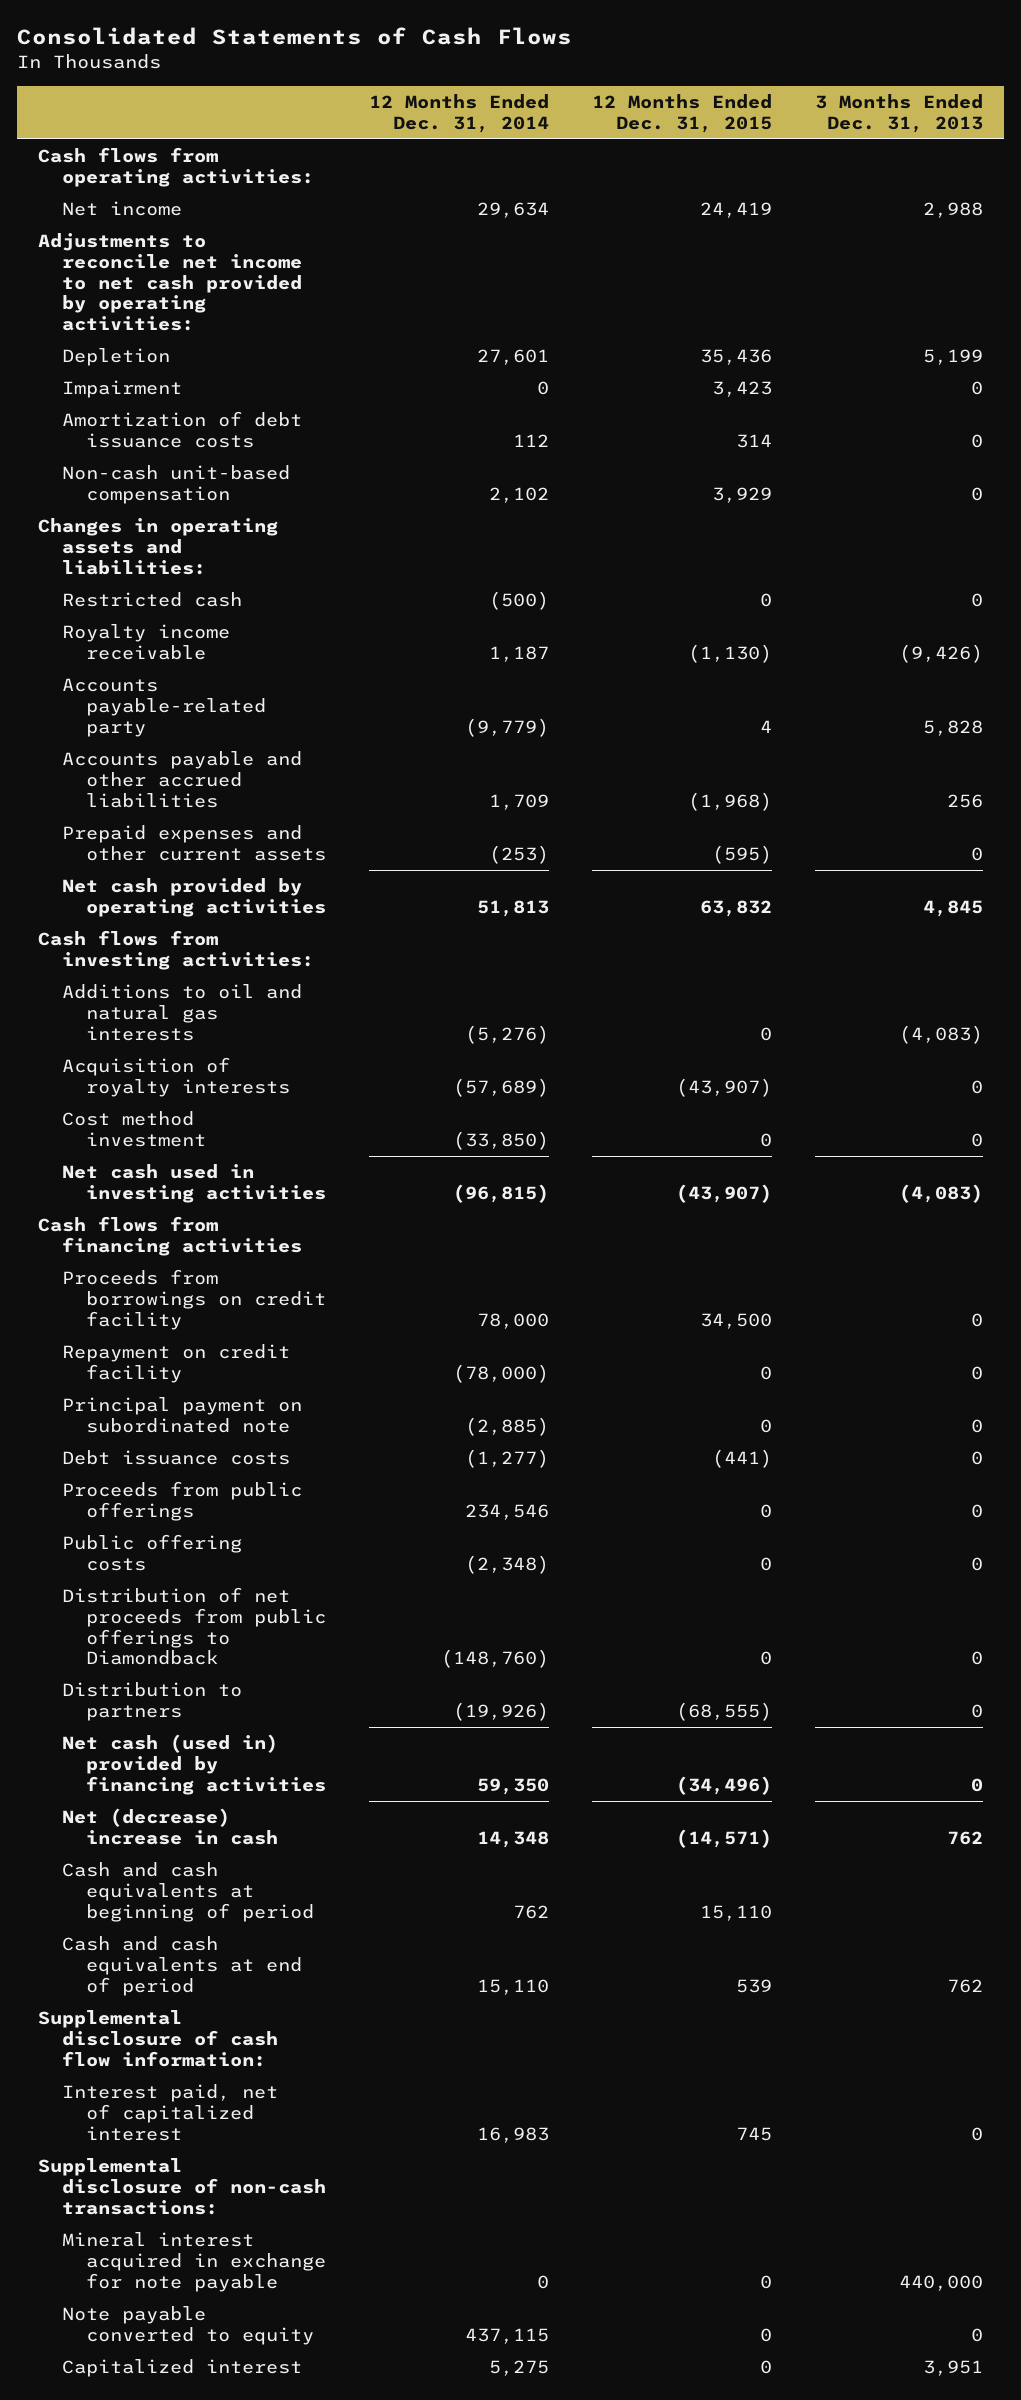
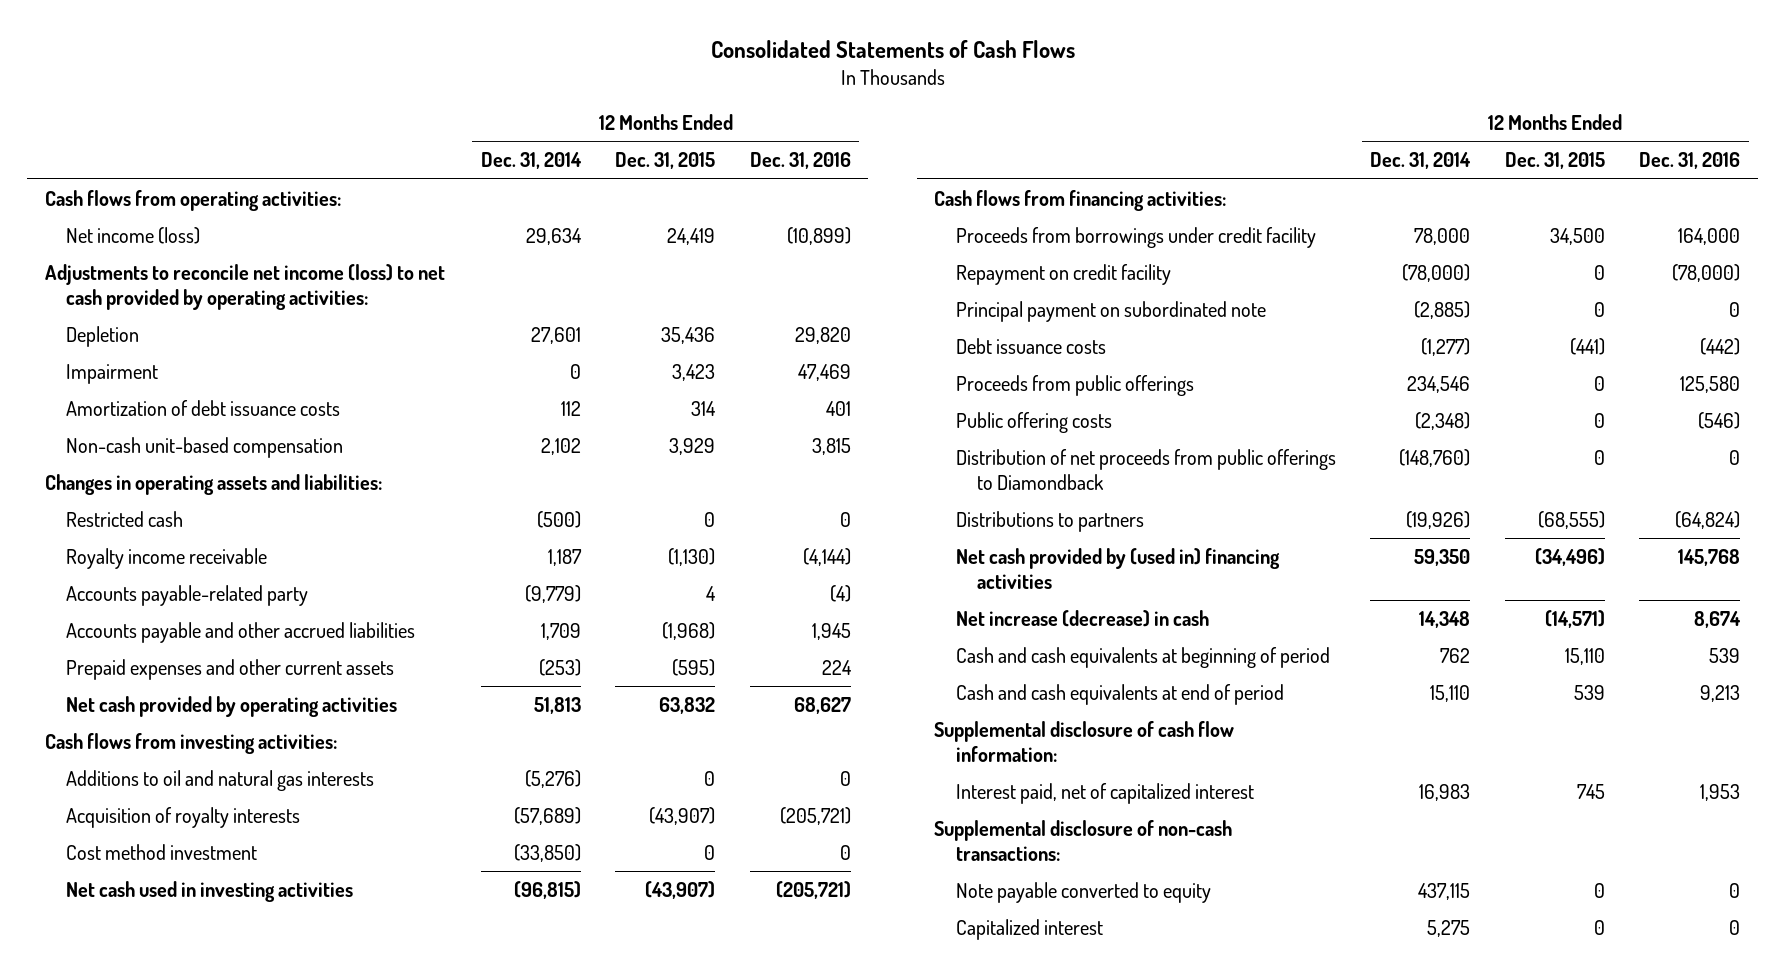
[814,94,983,133] 3 Months Ended Dec. 31, 2013 -> none
none -> [749,152,851,170] Dec. 31, 2016
[62,201,183,217] Net income -> [66,226,201,244] Net income (loss)
[38,233,303,332] Adjustments to reconcile net income to net cash provided by operating activities: -> [44,263,445,310] Adjustments to reconcile net income (loss) to net cash provided by operating activities:
[38,1216,303,1257] Cash flows from financing activities -> [934,189,1227,211] Cash flows from financing activities:
[62,1269,327,1330] Proceeds from borrowings on credit facility -> [955,226,1316,248] Proceeds from borrowings under credit facility
[62,1682,243,1722] Distribution to partners -> [955,510,1144,532] Distributions to partners
[62,1734,327,1795] Net cash (used in) provided by financing activities -> [955,547,1280,589] Net cash provided by (used in) financing activities
[62,1808,279,1846] Net (decrease) increase in cash -> [955,609,1209,627] Net increase (decrease) in cash
[62,2232,327,2292] Mineral interest acquired in exchange for note payable -> none

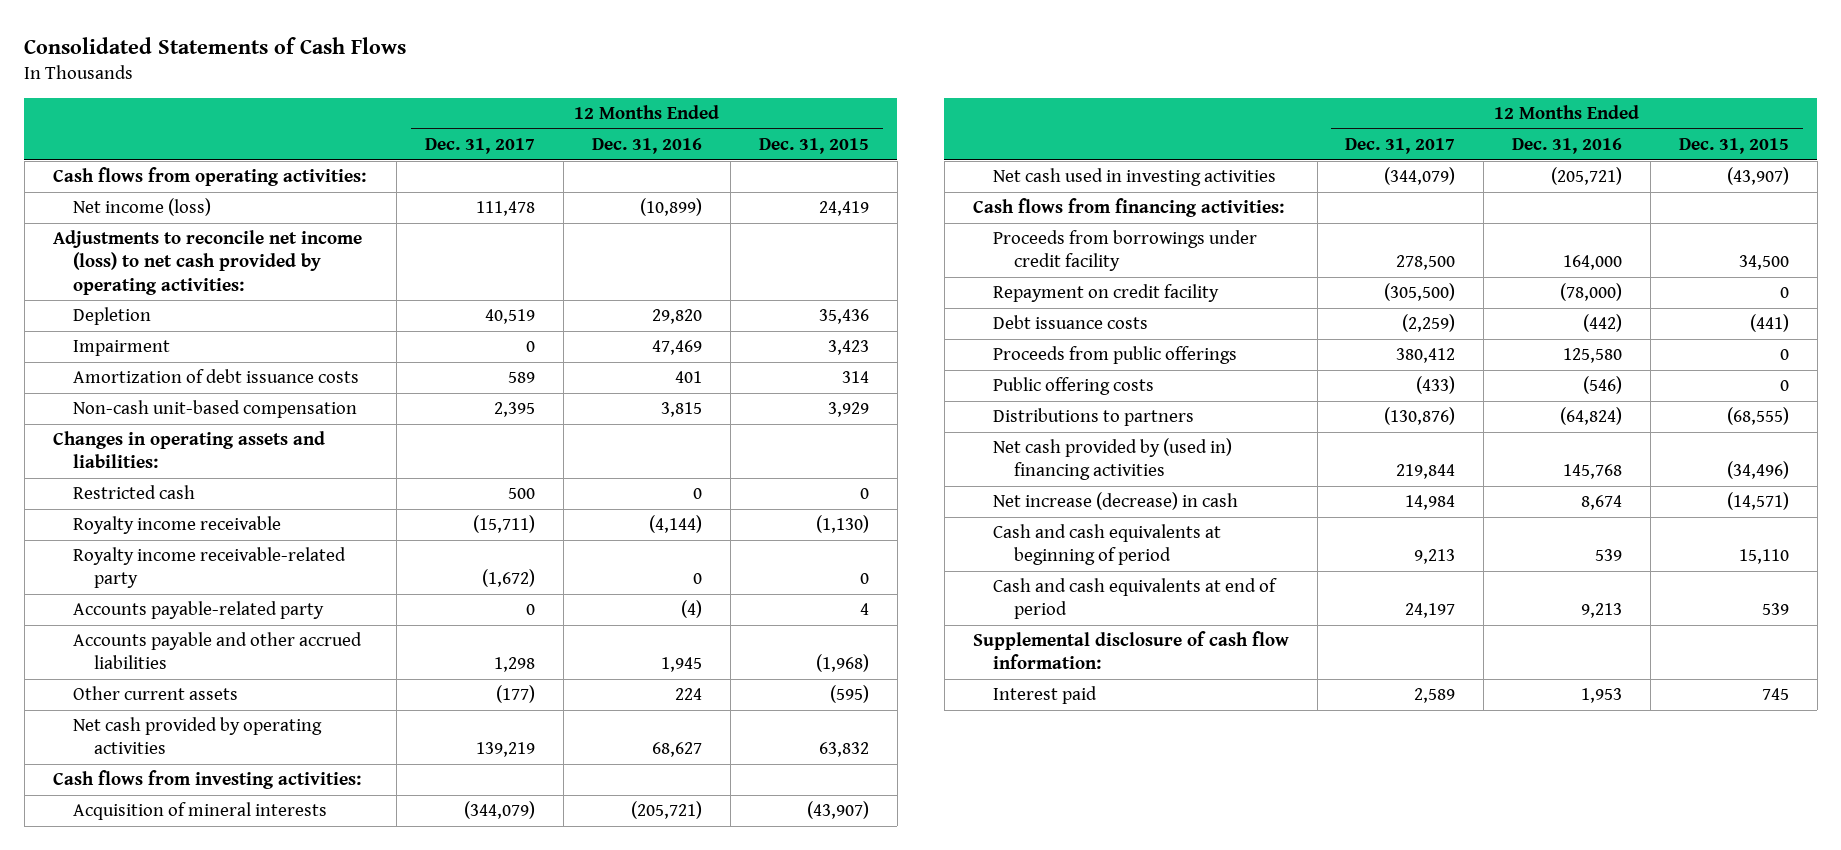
[480,152,582,170] Dec. 31, 2014 -> none
none -> [425,138,536,155] Dec. 31, 2017
none -> [73,547,347,589] Royalty income receivable-related party
[66,658,395,680] Prepaid expenses and other current assets -> [73,686,239,701] Other current assets
[66,769,375,791] Additions to oil and natural gas interests -> none
[66,843,258,860] Cost method investment -> none
[66,806,301,828] Acquisition of royalty interests -> [73,802,328,821] Acquisition of mineral interests
[955,300,1266,322] Principal payment on subordinated note -> none
[955,448,1336,490] Distribution of net proceeds from public offerings to Diamondback -> none
[934,819,1233,861] Supplemental disclosure of non-cash transactions: -> none
[955,881,1211,903] Note payable converted to equity -> none
[955,918,1103,940] Capitalized interest -> none
[955,782,1254,804] Interest paid, net of capitalized interest -> [993,686,1098,705] Interest paid

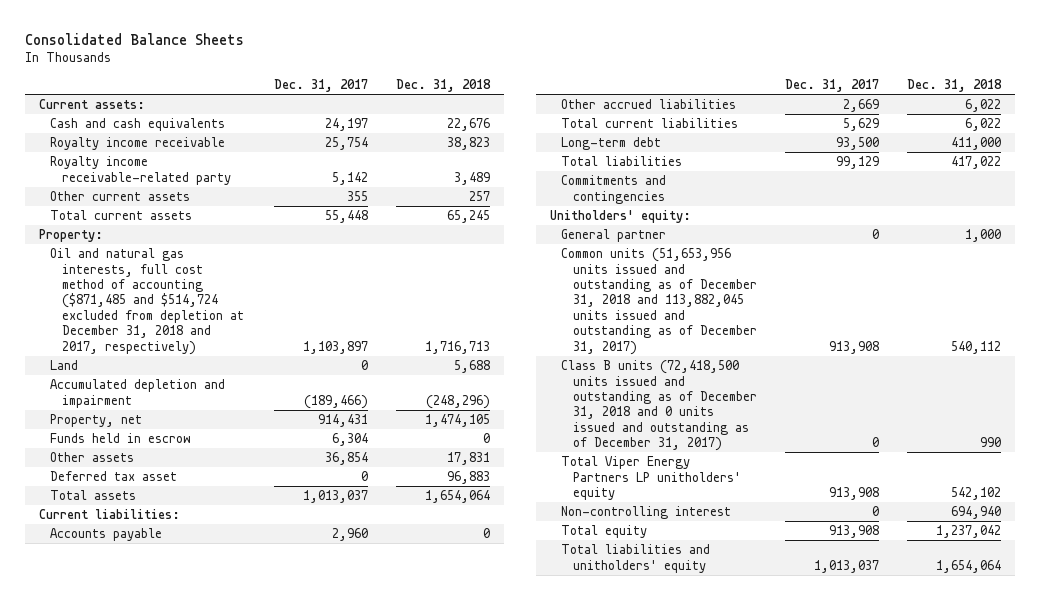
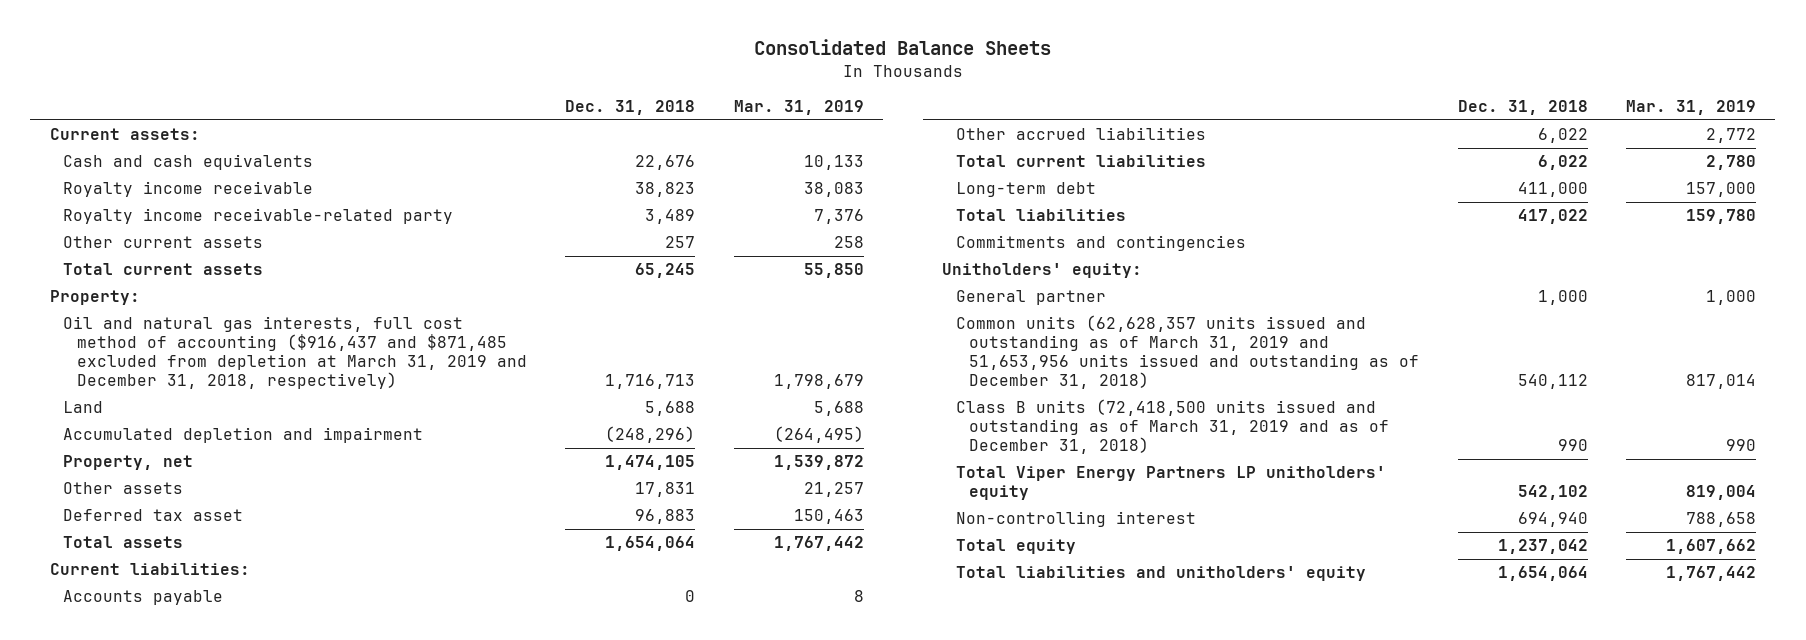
[273,78,368,92] Dec. 31, 2017 -> none
none -> [733,99,864,115] Mar. 31, 2019
[50,248,244,355] Oil and natural gas interests, full cost method of accounting ($871,485 and $514,724 excluded from depletion at December 31, 2018 and 2017, respectively) -> [63,316,527,390] Oil and natural gas interests, full cost method of accounting ($916,437 and $871,485 excluded from depletion at March 31, 2019 and December 31, 2018, respectively)
[50,433,191,444] Funds held in escrow -> none
[561,248,757,355] Common units (51,653,956 units issued and outstanding as of December 31, 2018 and 113,882,045 units issued and outstanding as of December 31, 2017) -> [955,315,1419,390] Common units (62,628,357 units issued and outstanding as of March 31, 2019 and 51,653,956 units issued and outstanding as of December 31, 2018)
[561,360,757,452] Class B units (72,418,500 units issued and outstanding as of December 31, 2018 and 0 units issued and outstanding as of December 31, 2017) -> [955,399,1389,455] Class B units (72,418,500 units issued and outstanding as of March 31, 2019 and as of December 31, 2018)

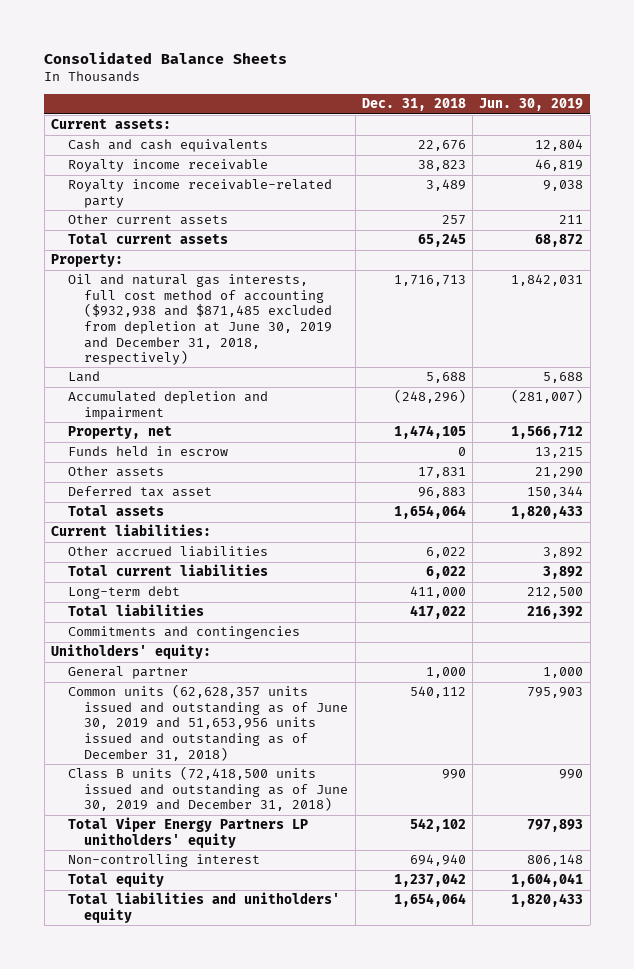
[733,99,864,115] Mar. 31, 2019 -> none
none -> [479,98,584,112] Jun. 30, 2019
[63,316,527,390] Oil and natural gas interests, full cost method of accounting ($916,437 and $871,485 excluded from depletion at March 31, 2019 and December 31, 2018, respectively) -> [67,274,333,366] Oil and natural gas interests, full cost method of accounting ($932,938 and $871,485 excluded from depletion at June 30, 2019 and December 31, 2018, respectively)
none -> [67,446,228,457] Funds held in escrow
[63,590,224,606] Accounts payable -> none
[955,315,1419,390] Common units (62,628,357 units issued and outstanding as of March 31, 2019 and 51,653,956 units issued and outstanding as of December 31, 2018) -> [67,684,349,761] Common units (62,628,357 units issued and outstanding as of June 30, 2019 and 51,653,956 units issued and outstanding as of December 31, 2018)
[955,399,1389,455] Class B units (72,418,500 units issued and outstanding as of March 31, 2019 and as of December 31, 2018) -> [67,766,349,812] Class B units (72,418,500 units issued and outstanding as of June 30, 2019 and December 31, 2018)

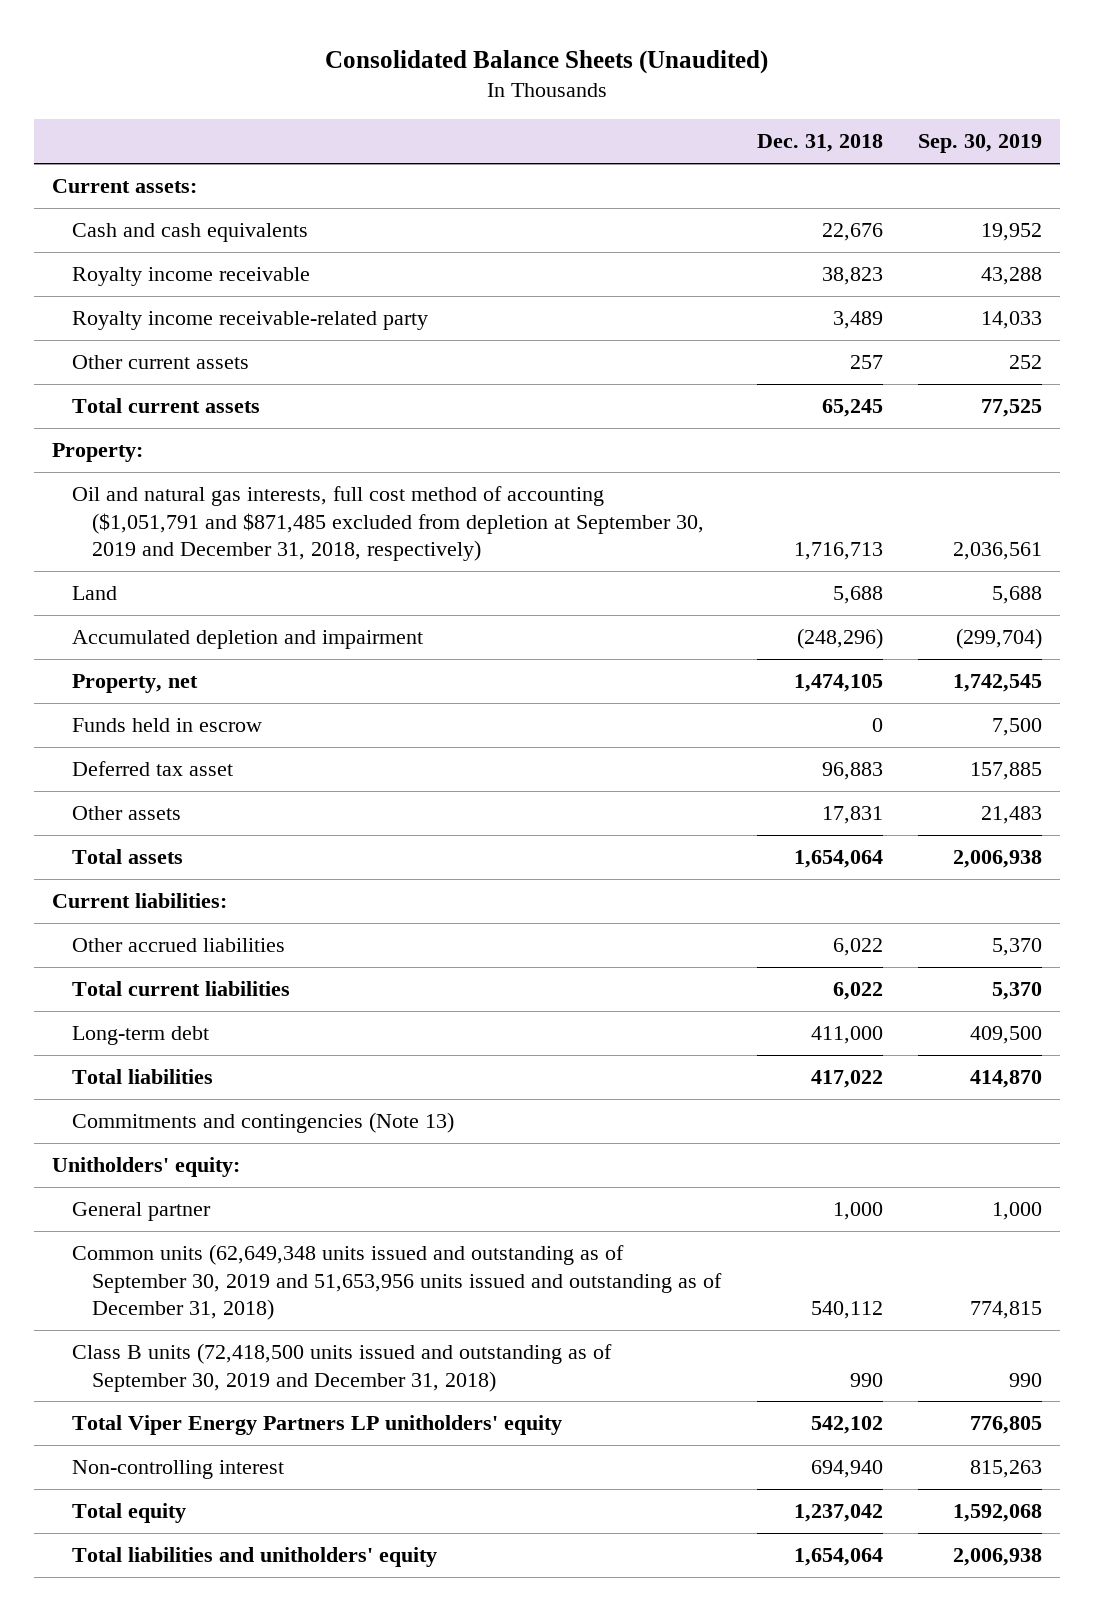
[44,51,288,64] Consolidated Balance Sheets -> [324,49,768,74] Consolidated Balance Sheets (Unaudited)
[479,98,584,112] Jun. 30, 2019 -> none
none -> [918,134,1043,154] Sep. 30, 2019
[67,274,333,366] Oil and natural gas interests, full cost method of accounting ($932,938 and $871,485 excluded from depletion at June 30, 2019 and December 31, 2018, respectively) -> [71,486,704,562] Oil and natural gas interests, full cost method of accounting ($1,051,791 and $871,485 excluded from depletion at September 30, 2019 and December 31, 2018, respectively)
[67,466,164,478] Other assets -> [71,806,181,821] Other assets
[67,626,300,640] Commitments and contingencies -> [71,1112,454,1134] Commitments and contingencies (Note 13)
[67,684,349,761] Common units (62,628,357 units issued and outstanding as of June 30, 2019 and 51,653,956 units issued and outstanding as of December 31, 2018) -> [71,1244,722,1321] Common units (62,649,348 units issued and outstanding as of September 30, 2019 and 51,653,956 units issued and outstanding as of December 31, 2018)
[67,766,349,812] Class B units (72,418,500 units issued and outstanding as of June 30, 2019 and December 31, 2018) -> [71,1343,612,1392] Class B units (72,418,500 units issued and outstanding as of September 30, 2019 and December 31, 2018)

